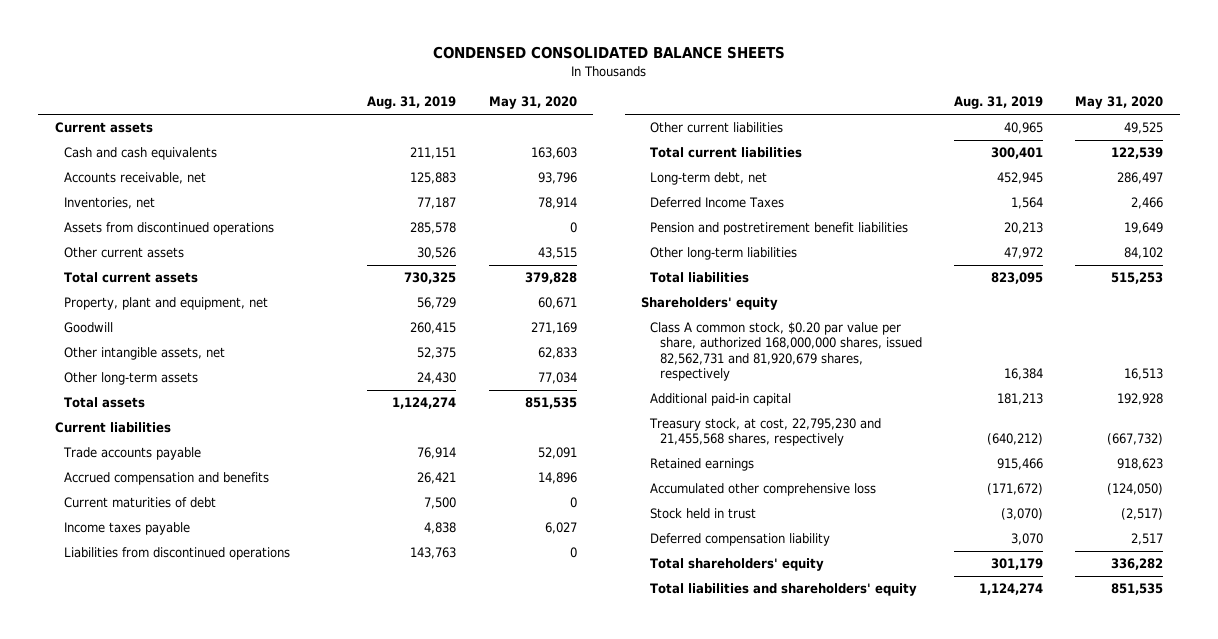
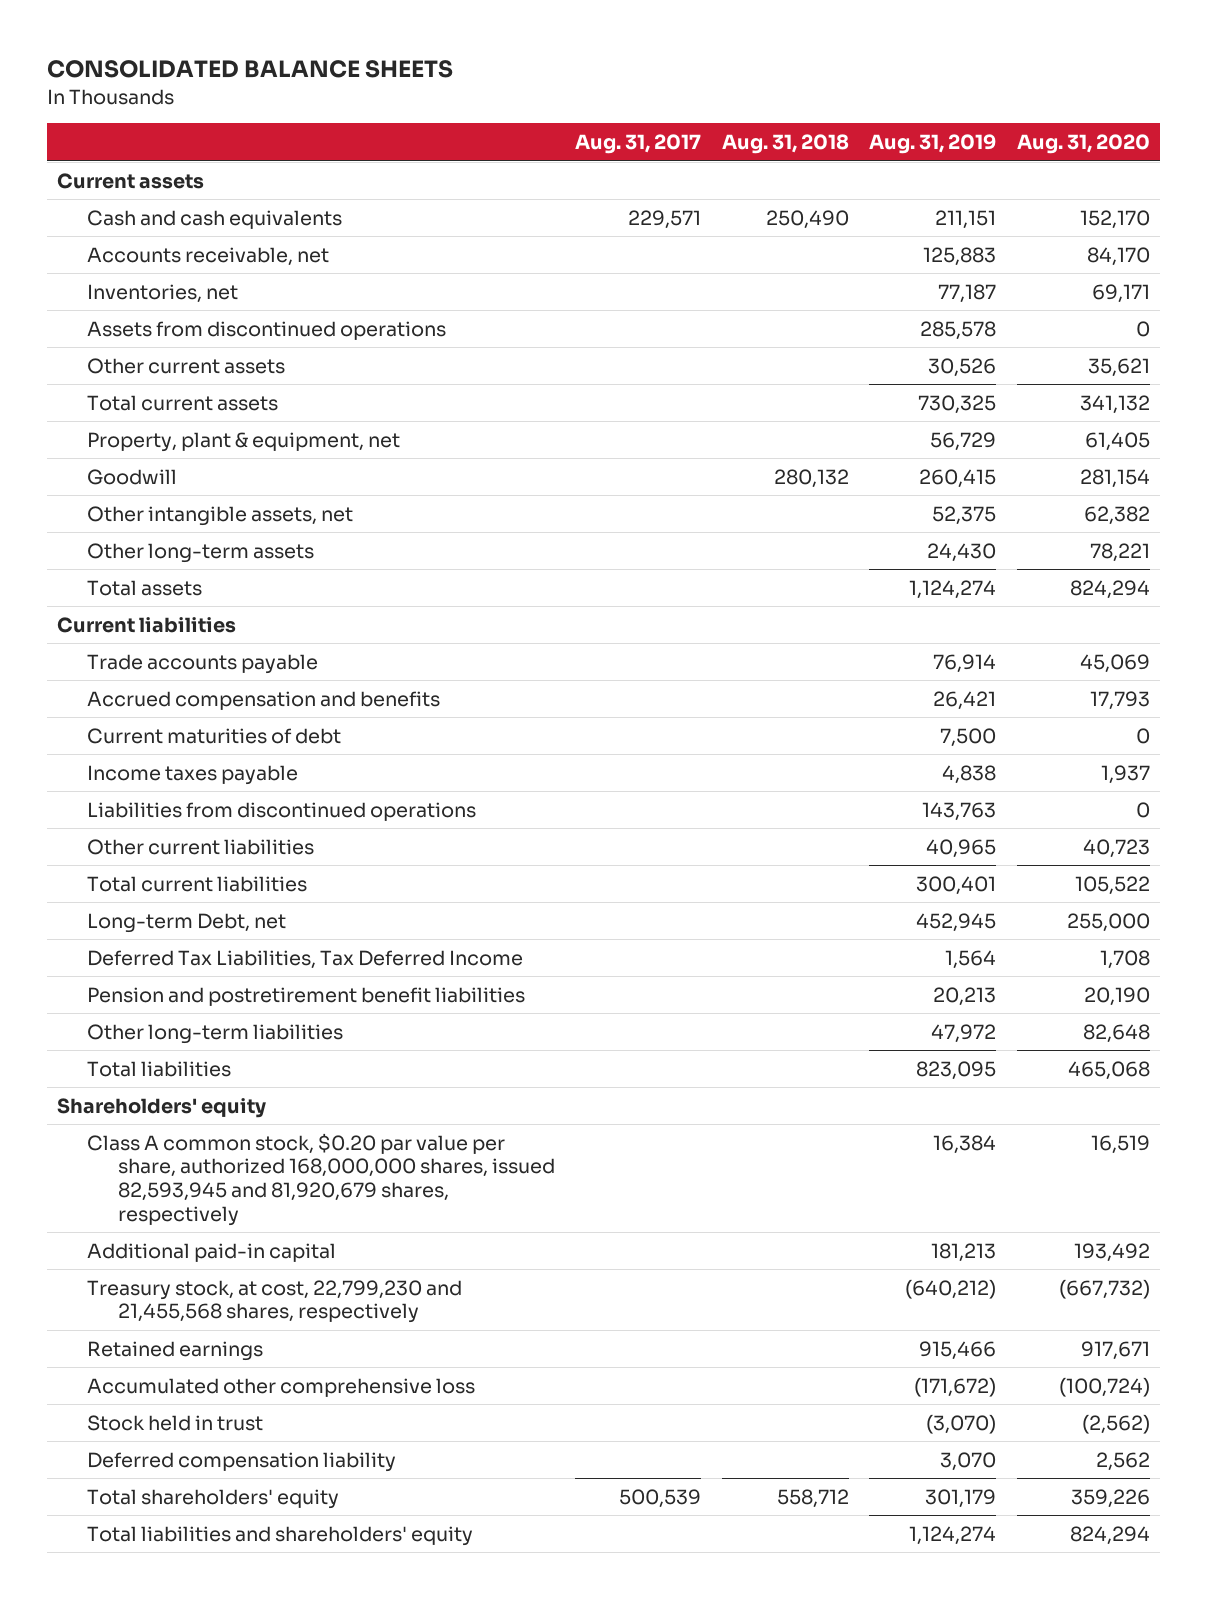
[432,46,785,60] CONDENSED CONSOLIDATED BALANCE SHEETS -> [46,60,453,79] CONSOLIDATED BALANCE SHEETS
[488,96,577,110] May 31, 2020 -> none
none -> [575,134,702,155] Aug. 31, 2017
none -> [721,134,849,155] Aug. 31, 2018
none -> [1016,134,1150,155] Aug. 31, 2020
[63,297,268,311] Property, plant and equipment, net -> [87,431,401,452] Property, plant & equipment, net
[650,172,768,186] Long-term debt, net -> [87,912,287,933] Long-term Debt, net
[650,197,785,209] Deferred Income Taxes -> [87,949,524,969] Deferred Tax Liabilities, Tax Deferred Income
[650,322,922,381] Class A common stock, $0.20 par value per share, authorized 168,000,000 shares, issued 82,562,731 and 81,920,679 shares, respectively -> [87,1132,555,1226] Class A common stock, $0.20 par value per share, authorized 168,000,000 shares, issued 82,593,945 and 81,920,679 shares, respectively
[649,418,882,447] Treasury stock, at cost, 22,795,230 and 21,455,568 shares, respectively -> [87,1279,463,1324] Treasury stock, at cost, 22,799,230 and 21,455,568 shares, respectively

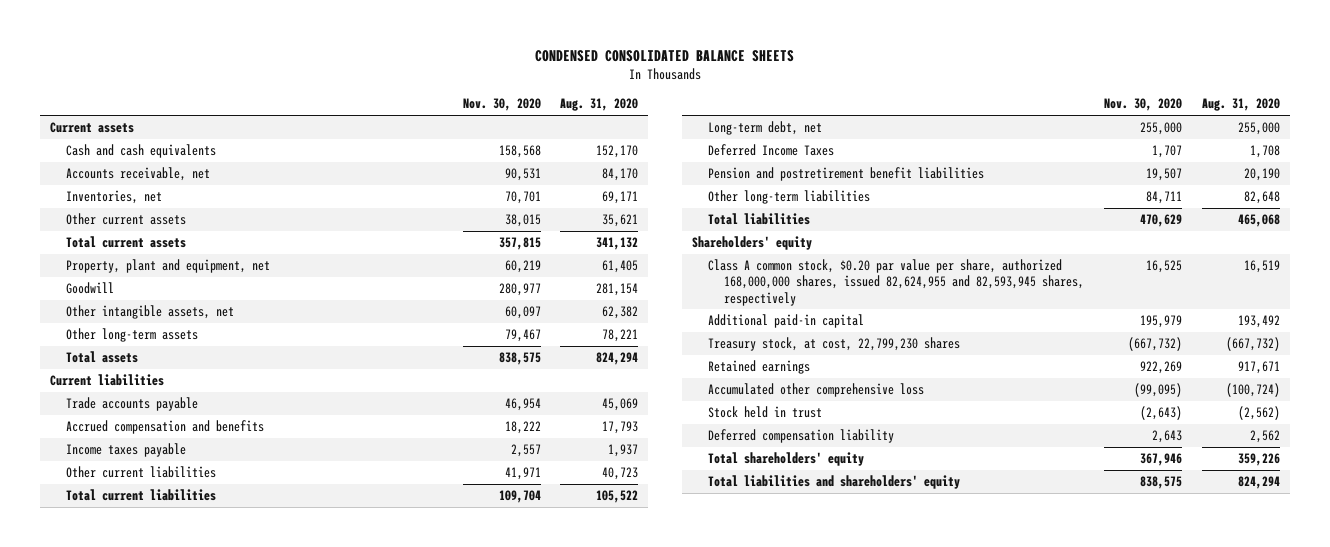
[46,60,453,79] CONSOLIDATED BALANCE SHEETS -> [534,50,794,63] CONDENSED CONSOLIDATED BALANCE SHEETS
[575,134,702,155] Aug. 31, 2017 -> none
[721,134,849,155] Aug. 31, 2018 -> none
[869,134,997,155] Aug. 31, 2019 -> none
none -> [462,98,541,112] Nov. 30, 2020
[87,320,447,340] Assets from discontinued operations -> none
[87,431,401,452] Property, plant & equipment, net -> [66,259,271,274] Property, plant and equipment, net
[87,727,342,744] Current maturities of debt -> none
[87,801,477,821] Liabilities from discontinued operations -> none
[87,912,287,933] Long-term Debt, net -> [707,121,822,136] Long-term debt, net
[87,949,524,969] Deferred Tax Liabilities, Tax Deferred Income -> [707,144,834,157] Deferred Income Taxes
[87,1132,555,1226] Class A common stock, $0.20 par value per share, authorized 168,000,000 shares, issued 82,593,945 and 81,920,679 shares, respectively -> [707,259,1084,306] Class A common stock, $0.20 par value per share, authorized 168,000,000 shares, issued 82,624,955 and 82,593,945 shares, respectively
[87,1279,463,1324] Treasury stock, at cost, 22,799,230 and 21,455,568 shares, respectively -> [707,337,960,352] Treasury stock, at cost, 22,799,230 shares

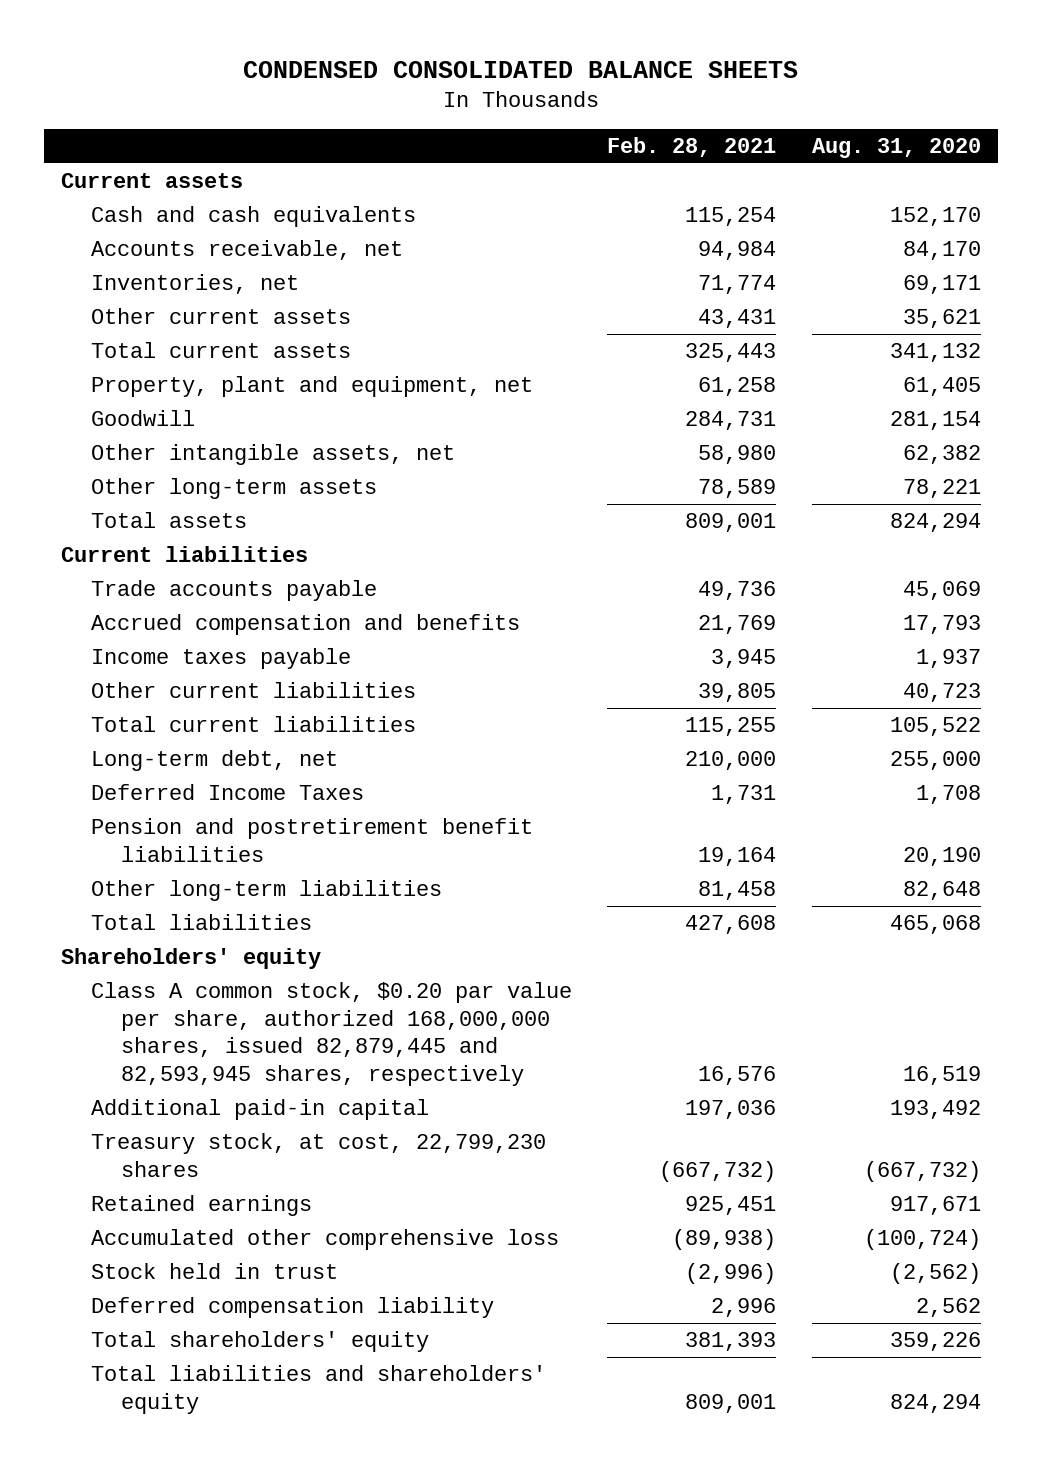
[462,98,541,112] Nov. 30, 2020 -> none
none -> [607,137,777,158] Feb. 28, 2021
[707,259,1084,306] Class A common stock, $0.20 par value per share, authorized 168,000,000 shares, issued 82,624,955 and 82,593,945 shares, respectively -> [91,982,573,1086] Class A common stock, $0.20 par value per share, authorized 168,000,000 shares, issued 82,879,445 and 82,593,945 shares, respectively

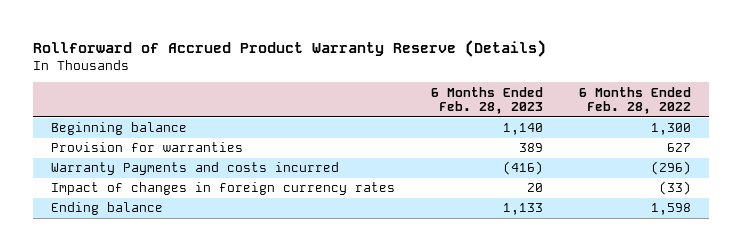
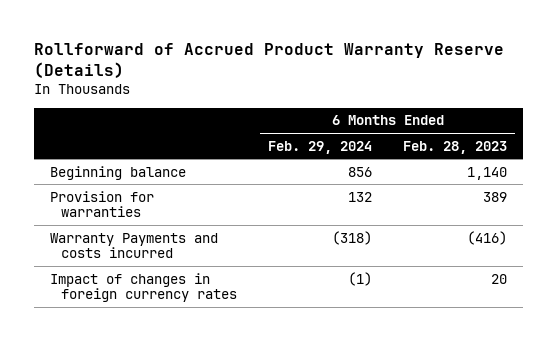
[578,86,691,115] 6 Months Ended Feb. 28, 2022 -> none
none -> [267,140,372,154] Feb. 29, 2024
[51,202,164,216] Ending balance -> none

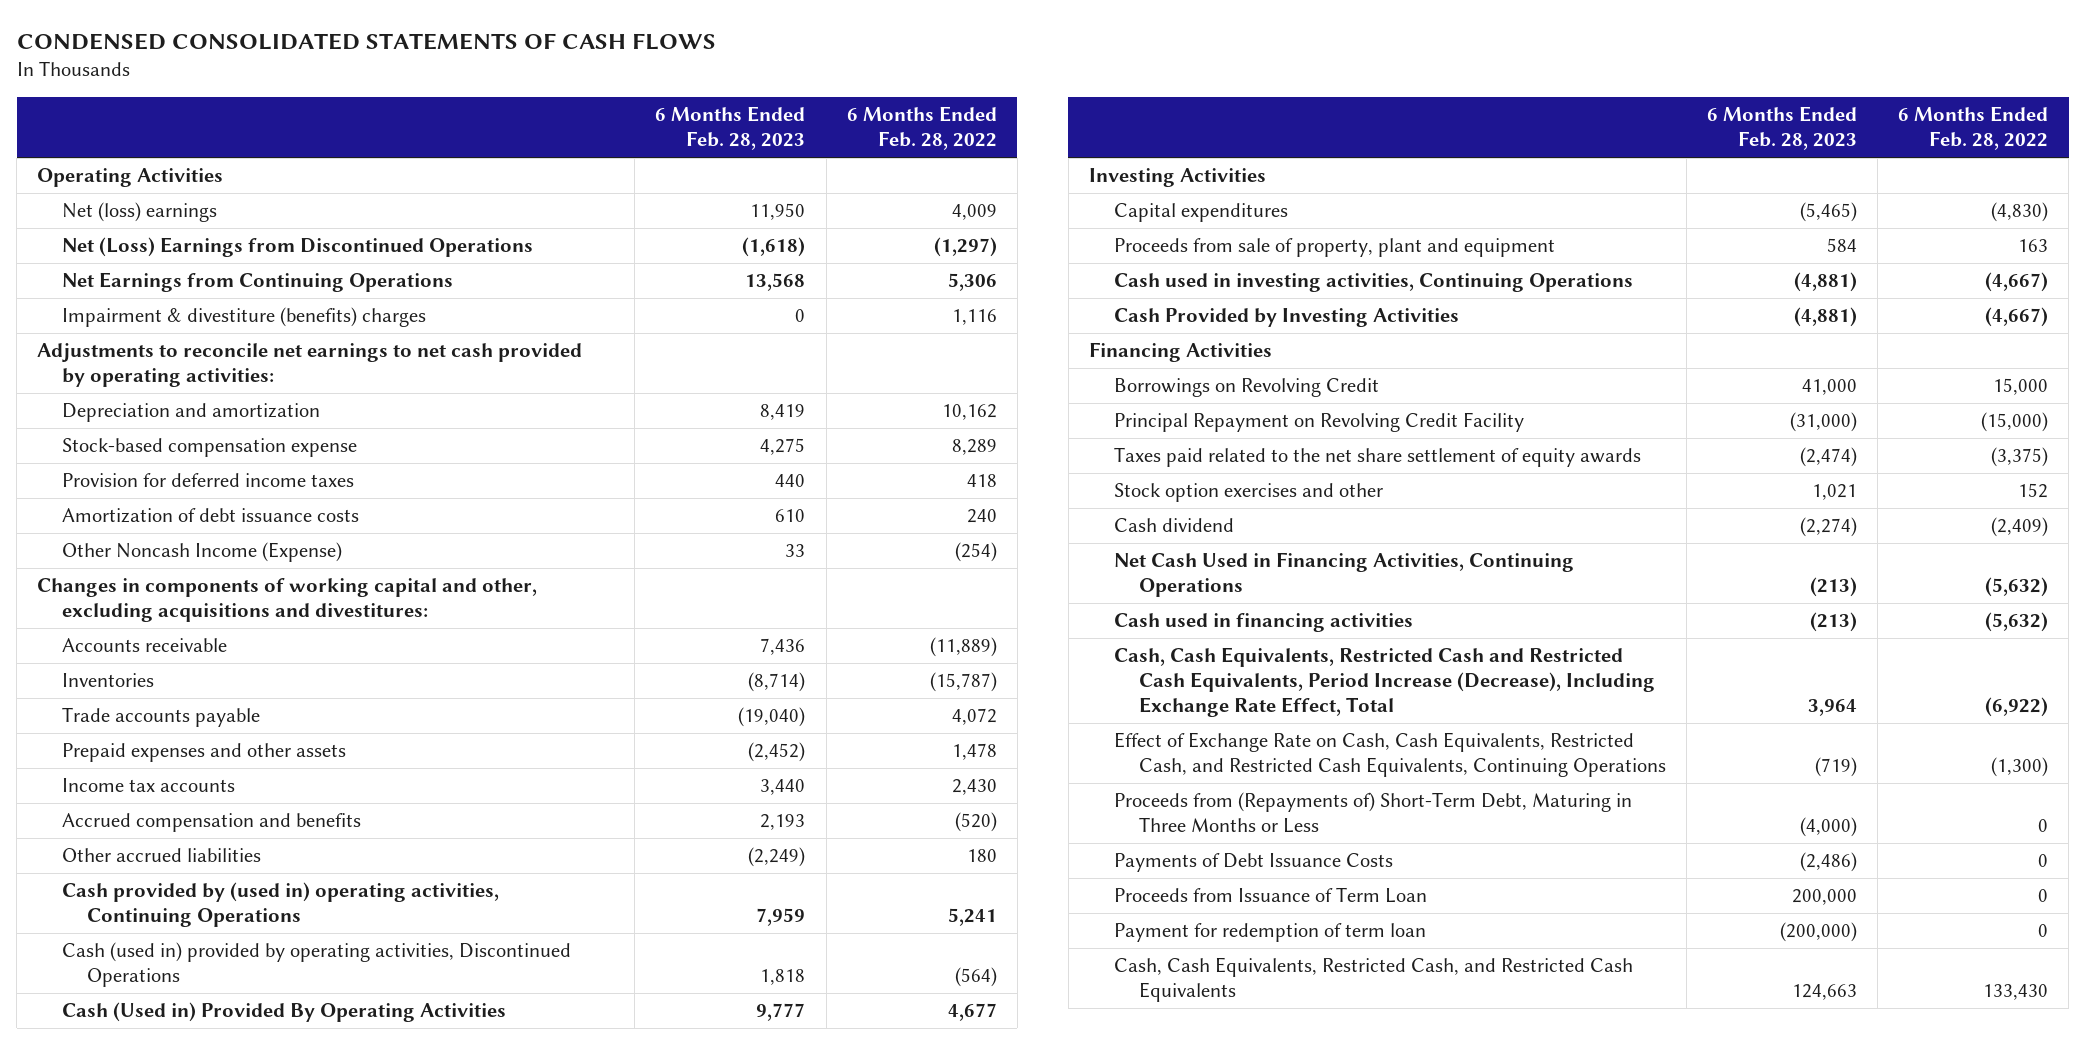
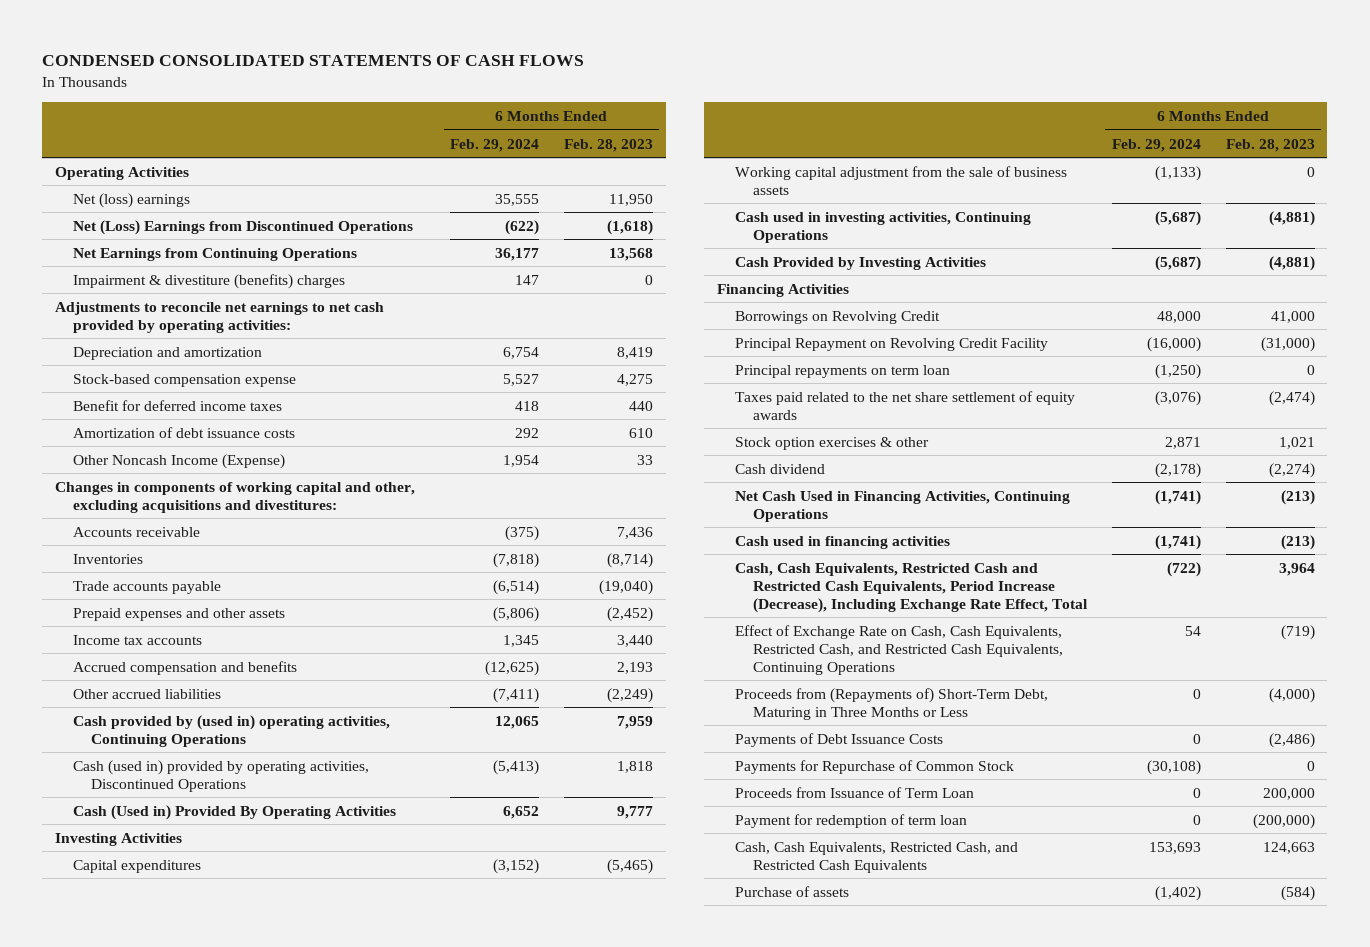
[846,106,997,151] 6 Months Ended Feb. 28, 2022 -> none
none -> [449,138,539,152] Feb. 29, 2024
[62,473,355,488] Provision for deferred income taxes -> [72,399,282,411] Benefit for deferred income taxes
[1113,238,1555,258] Proceeds from sale of property, plant and equipment -> none
none -> [734,165,1067,195] Working capital adjustment from the sale of business assets
none -> [734,364,950,378] Principal repayments on term loan
[1113,483,1383,503] Stock option exercises and other -> [734,436,929,450] Stock option exercises & other
none -> [734,759,1014,774] Payments for Repurchase of Common Stock
none -> [734,885,849,897] Purchase of assets

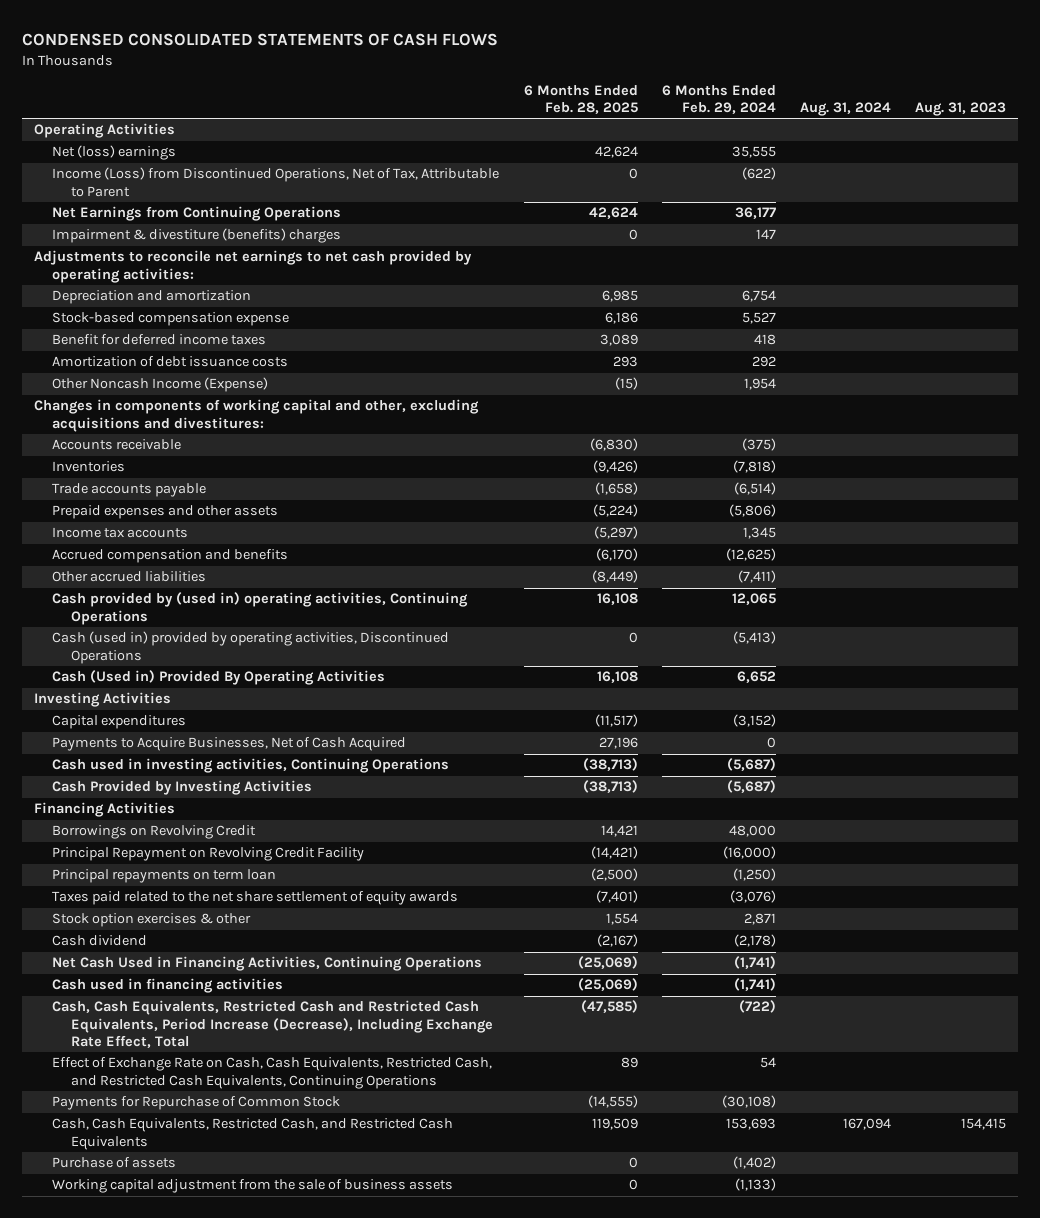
[564,138,654,152] Feb. 28, 2023 -> none
none -> [523,84,638,115] 6 Months Ended Feb. 28, 2025
none -> [799,102,891,117] Aug. 31, 2024
none -> [915,102,1007,117] Aug. 31, 2023
[72,219,413,235] Net (Loss) Earnings from Discontinued Operations -> [52,167,500,197] Income (Loss) from Discontinued Operations, Net of Tax, Attributable to Parent
none -> [52,737,407,752] Payments to Acquire Businesses, Net of Cash Acquired
[734,687,1048,720] Proceeds from (Repayments of) Short-Term Debt, Maturing in Three Months or Less -> none
[734,732,943,747] Payments of Debt Issuance Costs -> none
[734,786,974,798] Proceeds from Issuance of Term Loan -> none
[734,813,967,828] Payment for redemption of term loan -> none
[734,165,1067,195] Working capital adjustment from the sale of business assets -> [52,1179,454,1194] Working capital adjustment from the sale of business assets

